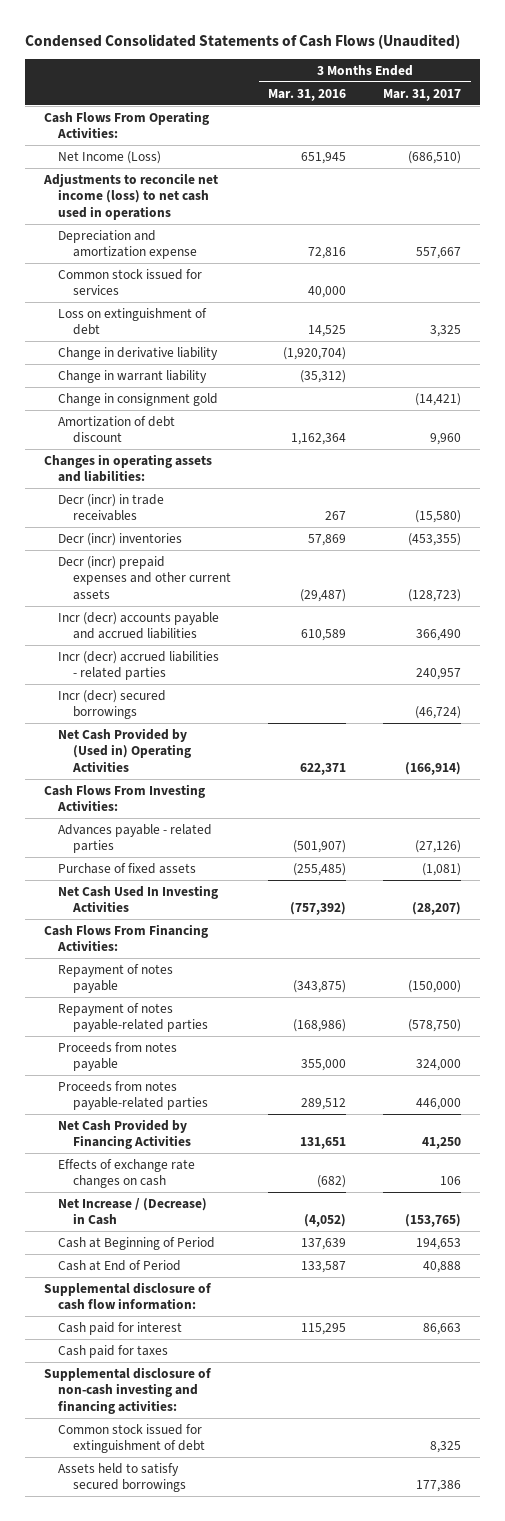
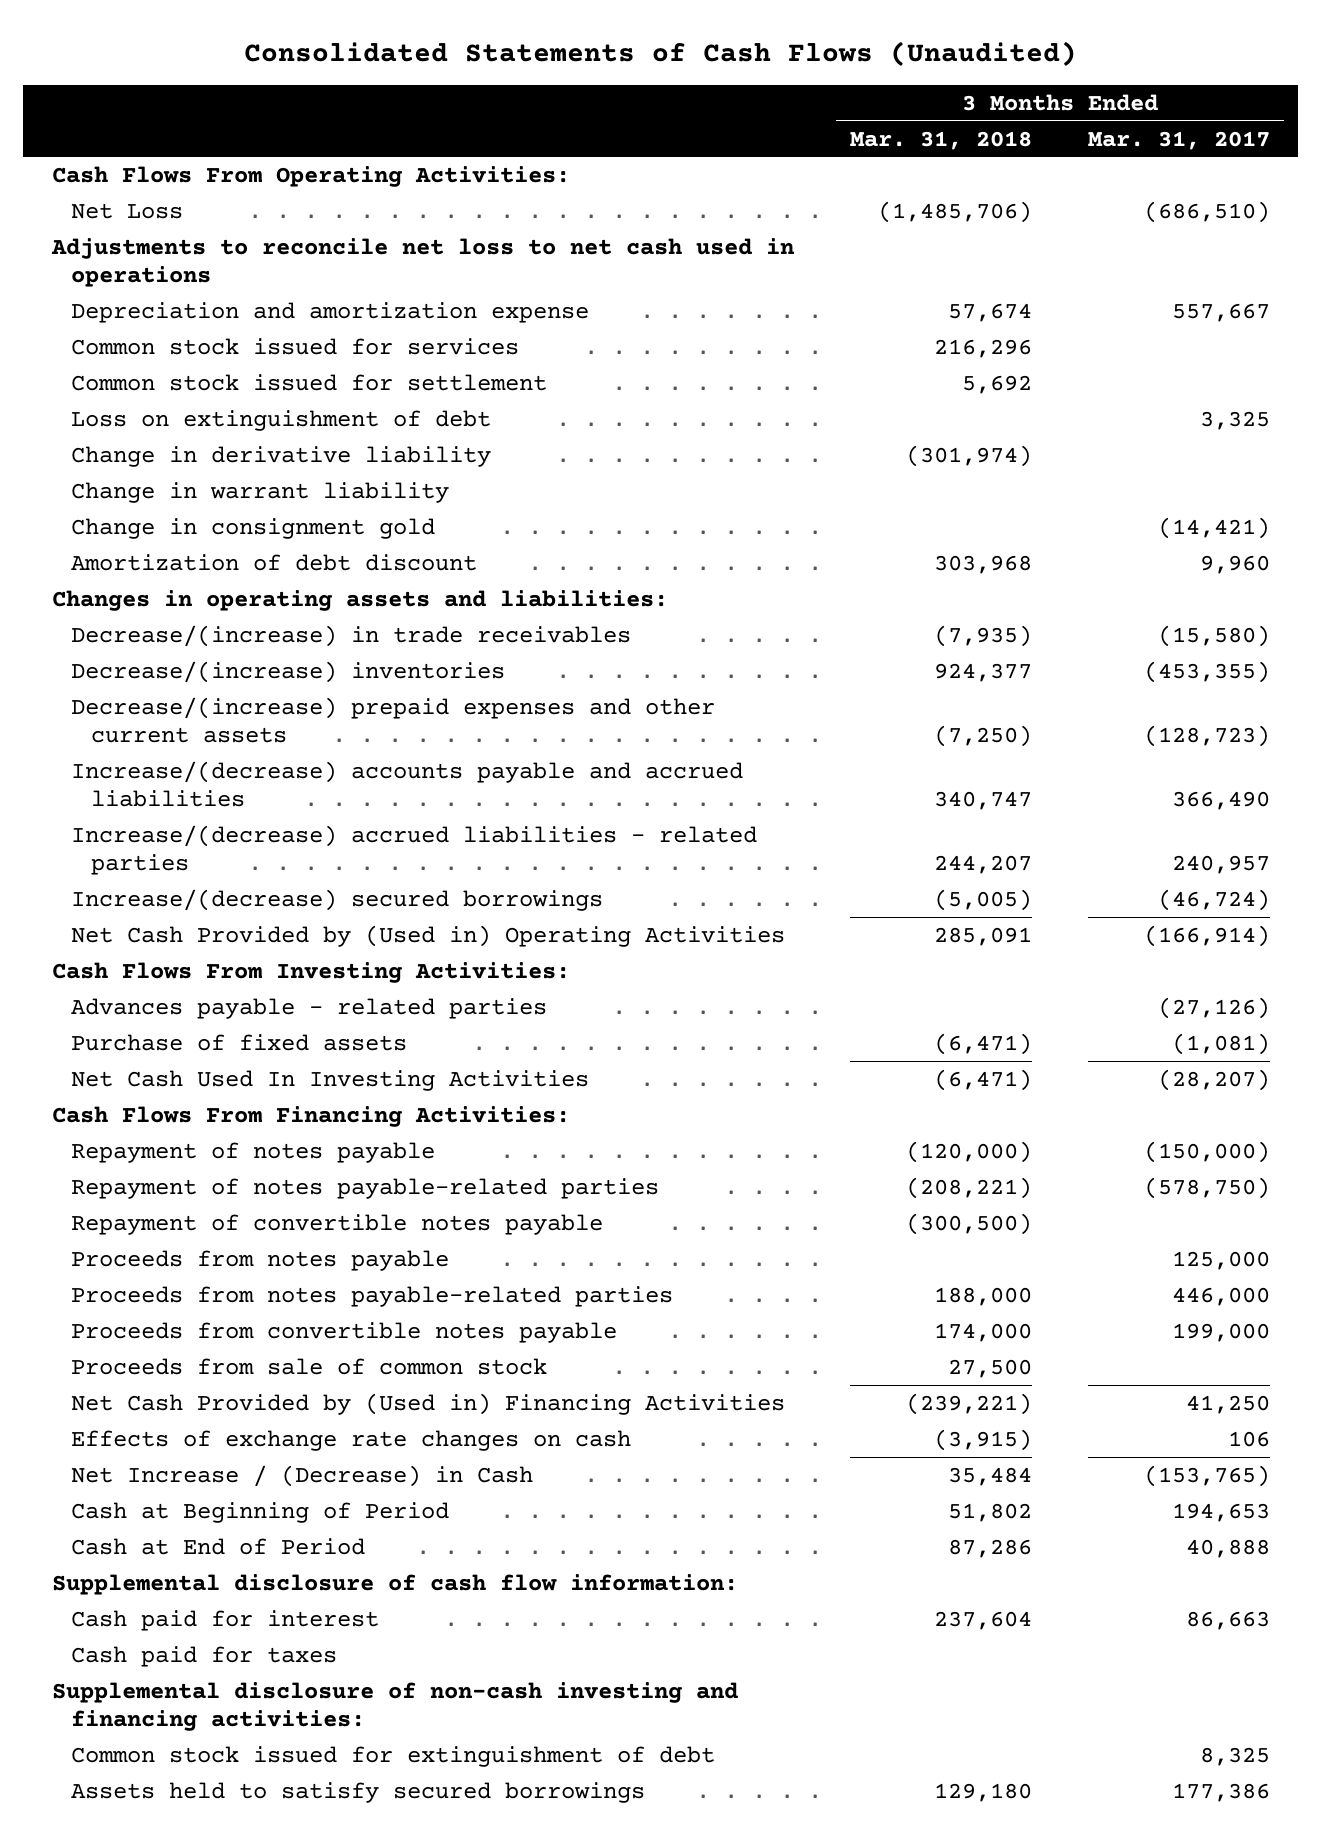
[25,33,461,49] Condensed Consolidated Statements of Cash Flows (Unaudited) -> [243,40,1077,66] Consolidated Statements of Cash Flows (Unaudited)
[267,88,346,101] Mar. 31, 2016 -> none
none -> [849,130,1032,150] Mar. 31, 2018
[58,150,162,164] Net Income (Loss) -> [71,202,184,219] Net Loss
[42,172,218,220] Adjustments to reconcile net income (loss) to net cash used in operations -> [50,237,795,288] Adjustments to reconcile net loss to net cash used in operations
none -> [71,373,548,391] Common stock issued for settlement
[58,493,165,522] Decr (incr) in trade receivables -> [71,624,632,647] Decrease/(increase) in trade receivables
[58,532,183,546] Decr (incr) inventories -> [71,660,506,683] Decrease/(increase) inventories
[58,555,231,600] Decr (incr) prepaid expenses and other current assets -> [71,696,716,744] Decrease/(increase) prepaid expenses and other current assets
[58,611,220,640] Incr (decr) accounts payable and accrued liabilities -> [71,760,744,808] Increase/(decrease) accounts payable and accrued liabilities
[58,650,220,681] Incr (decr) accrued liabilities - related parties -> [71,824,758,876] Increase/(decrease) accrued liabilities - related parties
[58,689,167,720] Incr (decr) secured borrowings -> [71,888,604,911] Increase/(decrease) secured borrowings
none -> [71,1213,604,1235] Repayment of convertible notes payable
[416,1059,462,1072] 324,000 -> [1172,1250,1271,1270] 125,000
none -> [71,1321,618,1343] Proceeds from convertible notes payable
none -> [71,1357,548,1375] Proceeds from sale of common stock
[58,1118,191,1150] Net Cash Provided by Financing Activities -> [71,1392,786,1415] Net Cash Provided by (Used in) Financing Activities

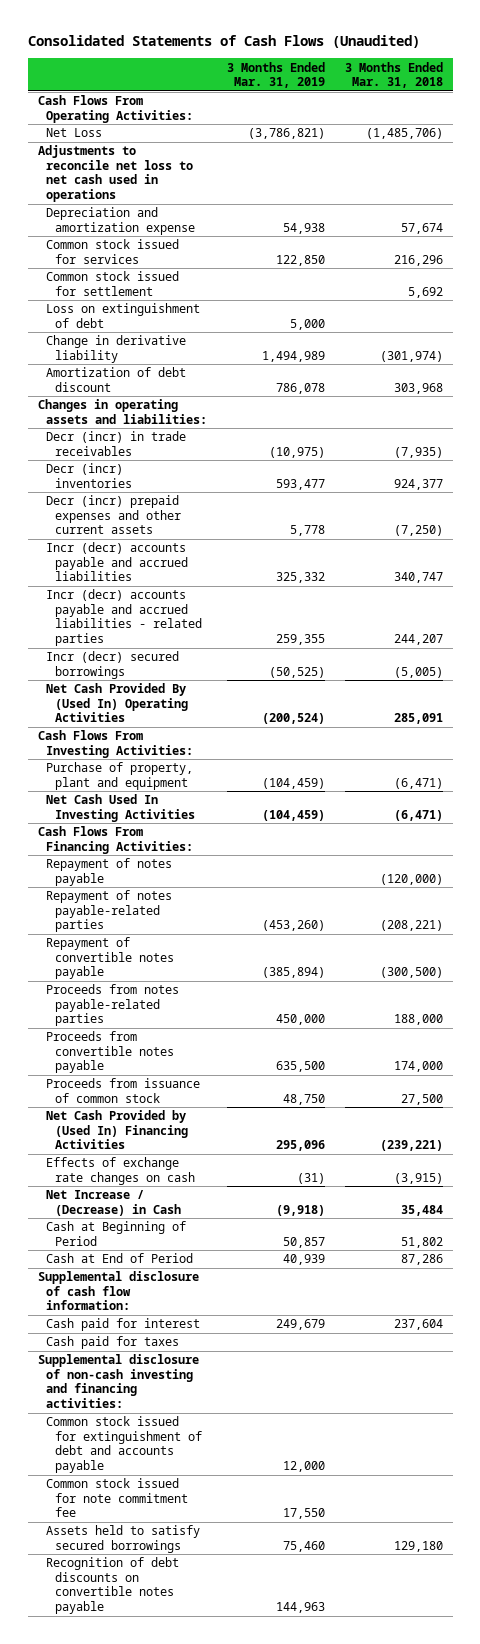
[1088,130,1271,150] Mar. 31, 2017 -> none
none -> [227,61,326,89] 3 Months Ended Mar. 31, 2019
[71,481,450,503] Change in warrant liability -> none
[71,517,436,539] Change in consignment gold -> none
[71,624,632,647] Decrease/(increase) in trade receivables -> [46,431,187,456] Decr (incr) in trade receivables
[71,660,506,683] Decrease/(increase) inventories -> [46,463,133,488] Decr (incr) inventories
[71,696,716,744] Decrease/(increase) prepaid expenses and other current assets -> [46,495,182,535] Decr (incr) prepaid expenses and other current assets
[71,760,744,808] Increase/(decrease) accounts payable and accrued liabilities -> [46,542,189,582] Incr (decr) accounts payable and accrued liabilities
[71,824,758,876] Increase/(decrease) accrued liabilities - related parties -> [46,589,203,647] Incr (decr) accounts payable and accrued liabilities - related parties
[71,888,604,911] Increase/(decrease) secured borrowings -> [46,651,180,679] Incr (decr) secured borrowings
[71,924,786,947] Net Cash Provided by (Used in) Operating Activities -> [46,683,189,723] Net Cash Provided By (Used In) Operating Activities
[71,997,548,1019] Advances payable - related parties -> none
[71,1033,408,1051] Purchase of fixed assets -> [46,762,194,790] Purchase of property, plant and equipment
[71,1249,450,1271] Proceeds from notes payable -> none
[71,1357,548,1375] Proceeds from sale of common stock -> [46,1078,201,1103] Proceeds from issuance of common stock
[71,1392,786,1415] Net Cash Provided by (Used in) Financing Activities -> [46,1110,189,1150] Net Cash Provided by (Used In) Financing Activities
[71,1745,716,1767] Common stock issued for extinguishment of debt -> [46,1416,203,1474] Common stock issued for extinguishment of debt and accounts payable
none -> [46,1478,189,1518] Common stock issued for note commitment fee
none -> [46,1557,180,1615] Recognition of debt discounts on convertible notes payable

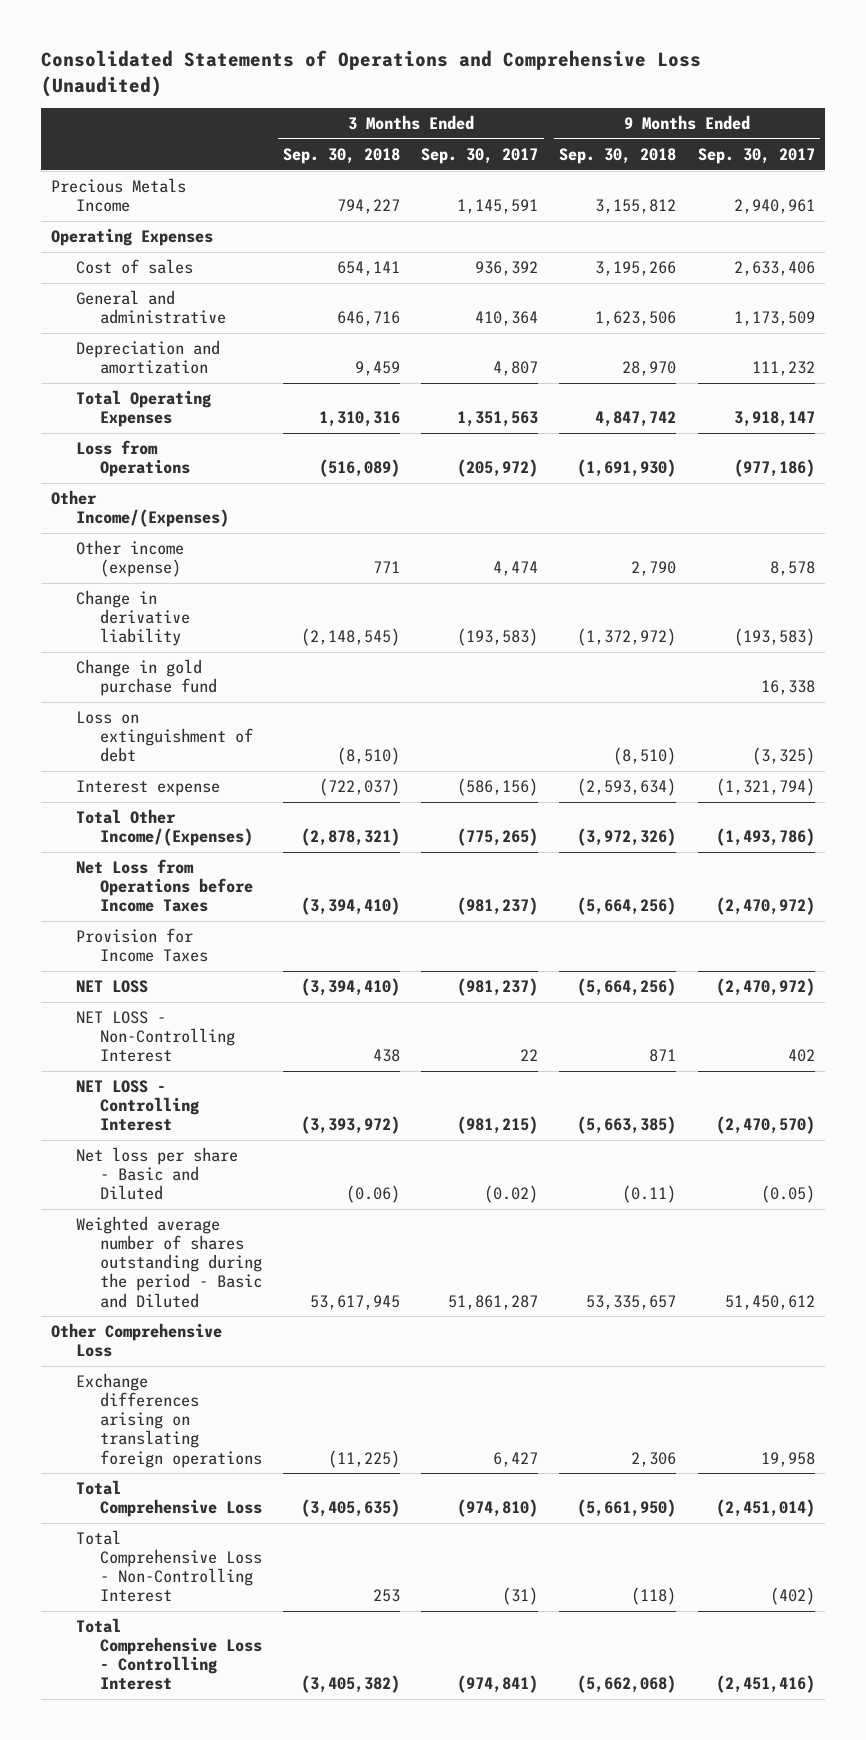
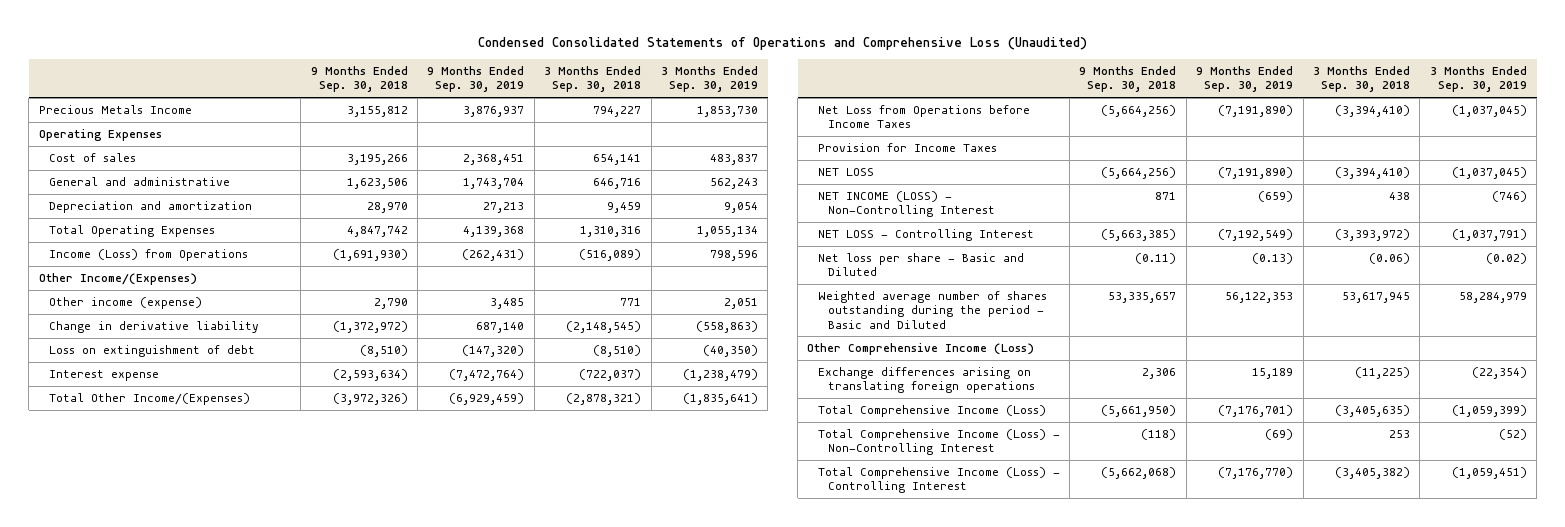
[40,50,701,97] Consolidated Statements of Operations and Comprehensive Loss (Unaudited) -> [477,37,1087,51] Condensed Consolidated Statements of Operations and Comprehensive Loss (Unaudited)
[421,148,539,165] Sep. 30, 2017 -> none
[697,148,815,165] Sep. 30, 2017 -> none
none -> [427,66,525,93] 9 Months Ended Sep. 30, 2019
none -> [660,66,758,93] 3 Months Ended Sep. 30, 2019
[75,440,190,478] Loss from Operations -> [49,248,249,261] Income (Loss) from Operations
[75,659,217,697] Change in gold purchase fund -> none
[75,1011,235,1063] NET LOSS - Non-Controlling Interest -> [817,190,996,218] NET INCOME (LOSS) - Non-Controlling Interest
[51,1323,223,1358] Other Comprehensive Loss -> [807,342,1035,355] Other Comprehensive Income (Loss)
[75,1480,262,1518] Total Comprehensive Loss -> [817,404,1046,417] Total Comprehensive Income (Loss)
[75,1530,262,1603] Total Comprehensive Loss - Non-Controlling Interest -> [817,428,1060,456] Total Comprehensive Income (Loss) - Non-Controlling Interest
[75,1618,262,1691] Total Comprehensive Loss - Controlling Interest -> [817,466,1060,494] Total Comprehensive Income (Loss) - Controlling Interest

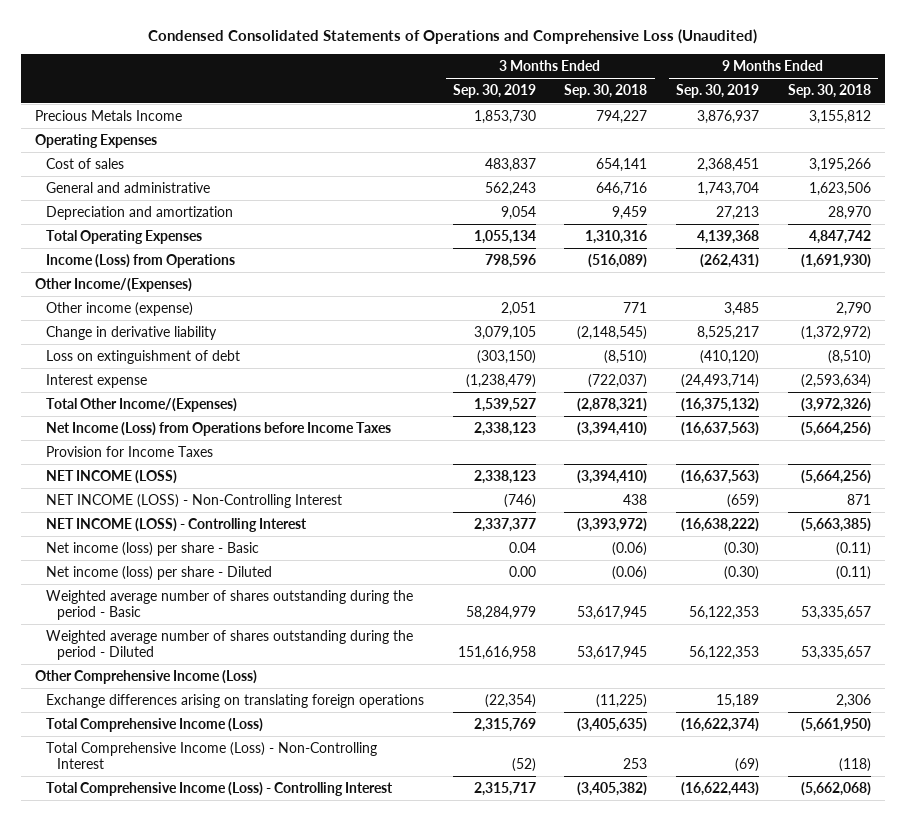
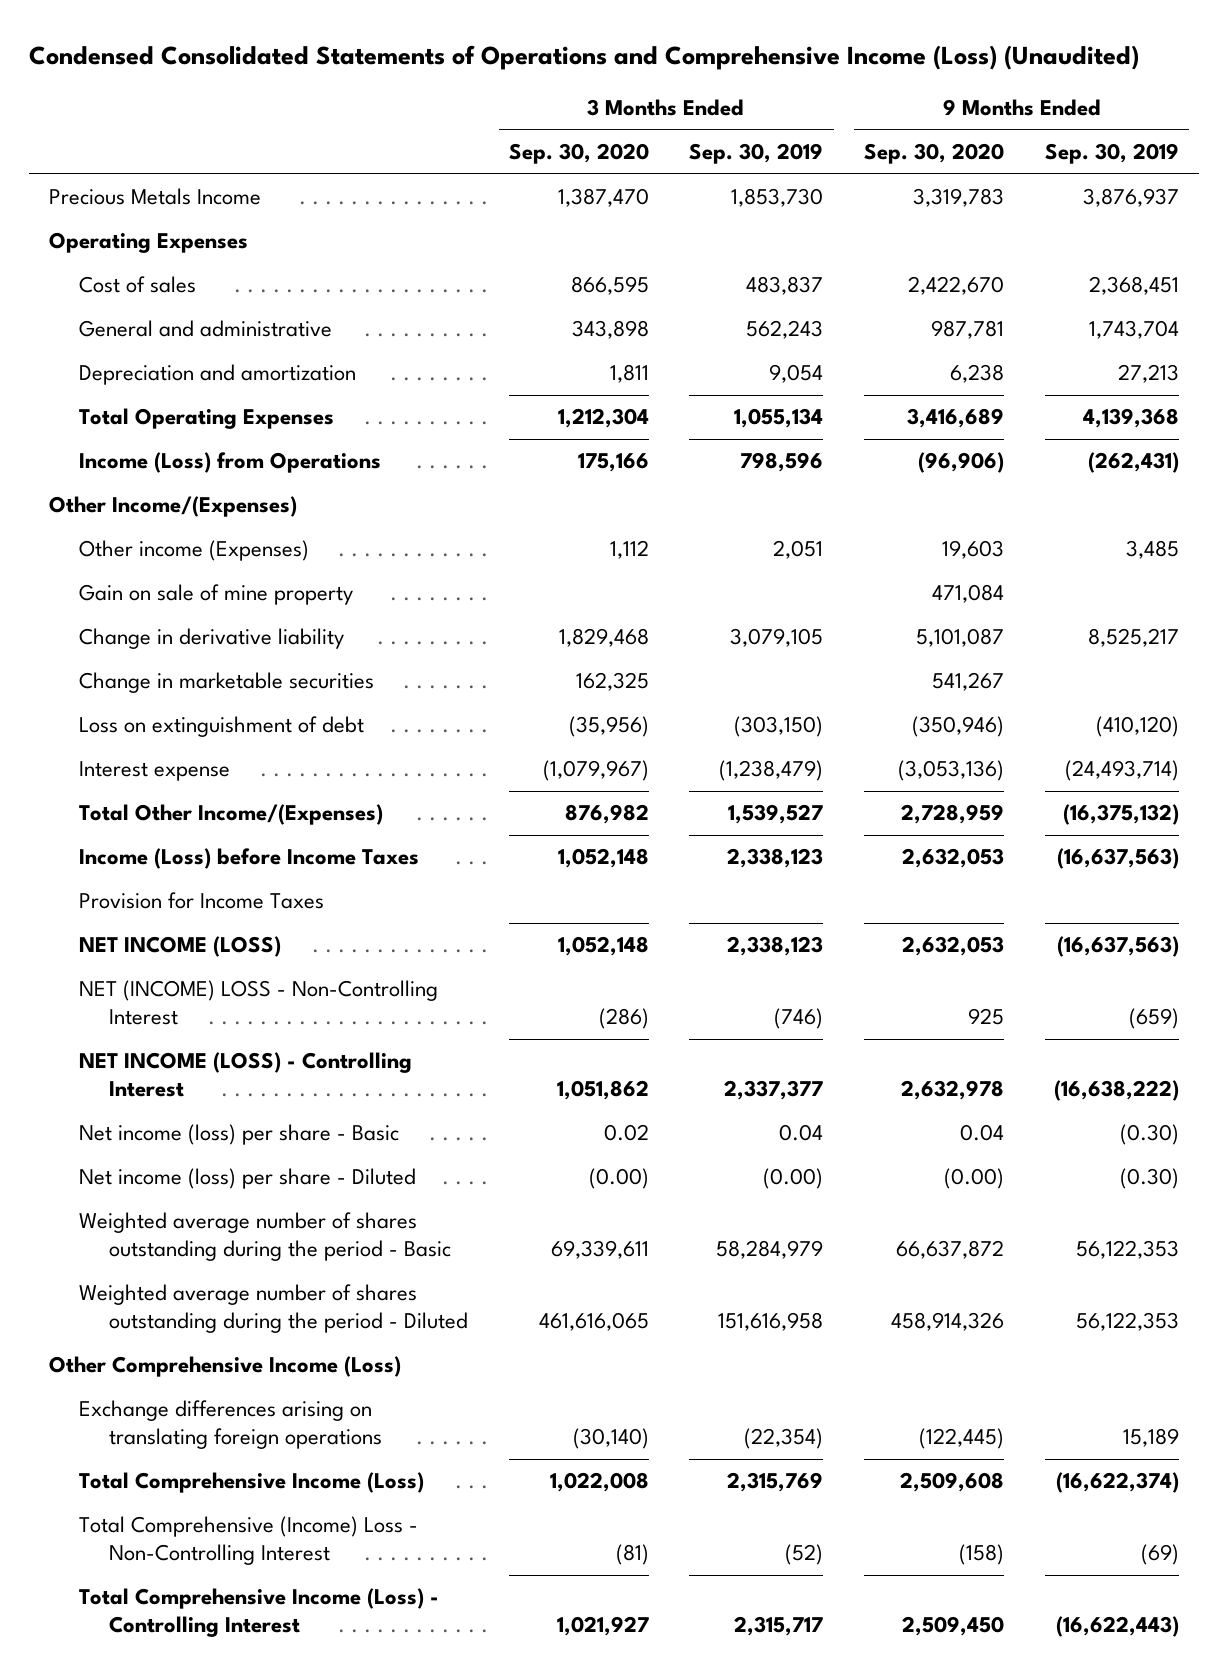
[147,29,757,45] Condensed Consolidated Statements of Operations and Comprehensive Loss (Unaudited) -> [28,44,1139,70] Condensed Consolidated Statements of Operations and Comprehensive Income (Loss) (Unaudited)
[564,84,648,99] Sep. 30, 2018 -> none
[787,84,871,99] Sep. 30, 2018 -> none
none -> [508,143,649,165] Sep. 30, 2020
none -> [864,143,1005,165] Sep. 30, 2020
[46,301,194,316] Other income (expense) -> [78,540,309,562] Other income (Expenses)
none -> [78,584,353,606] Gain on sale of mine property
none -> [78,672,374,694] Change in marketable securities
[46,421,392,436] Net Income (Loss) from Operations before Income Taxes -> [78,848,419,870] Income (Loss) before Income Taxes
[46,493,343,508] NET INCOME (LOSS) - Non-Controlling Interest -> [78,980,438,1026] NET (INCOME) LOSS - Non-Controlling Interest
[508,565,536,577] 0.00 -> [763,1168,824,1190] (0.00)
[46,741,378,769] Total Comprehensive Income (Loss) - Non-Controlling Interest -> [78,1516,418,1566] Total Comprehensive (Income) Loss - Non-Controlling Interest

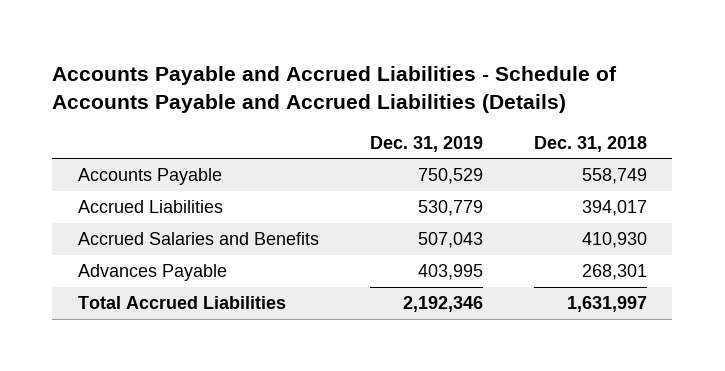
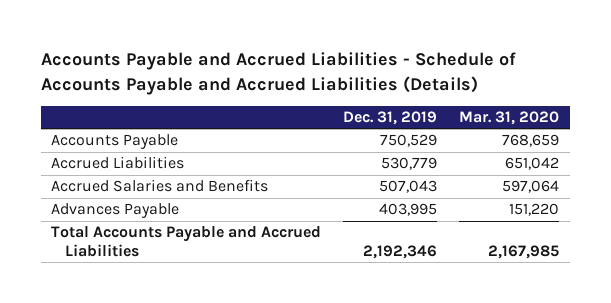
[533,135,647,152] Dec. 31, 2018 -> none
none -> [459,110,560,125] Mar. 31, 2020
[77,296,286,310] Total Accrued Liabilities -> [51,226,322,257] Total Accounts Payable and Accrued Liabilities

